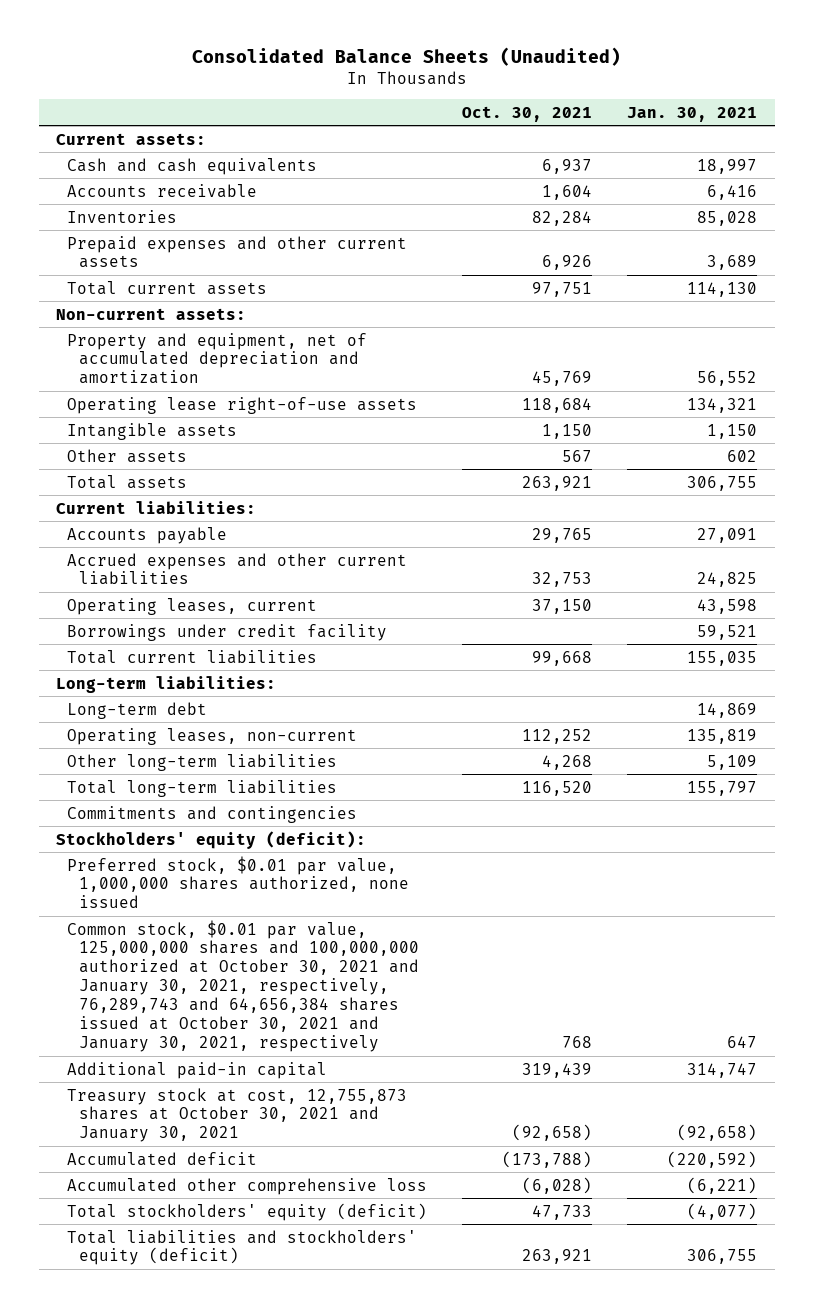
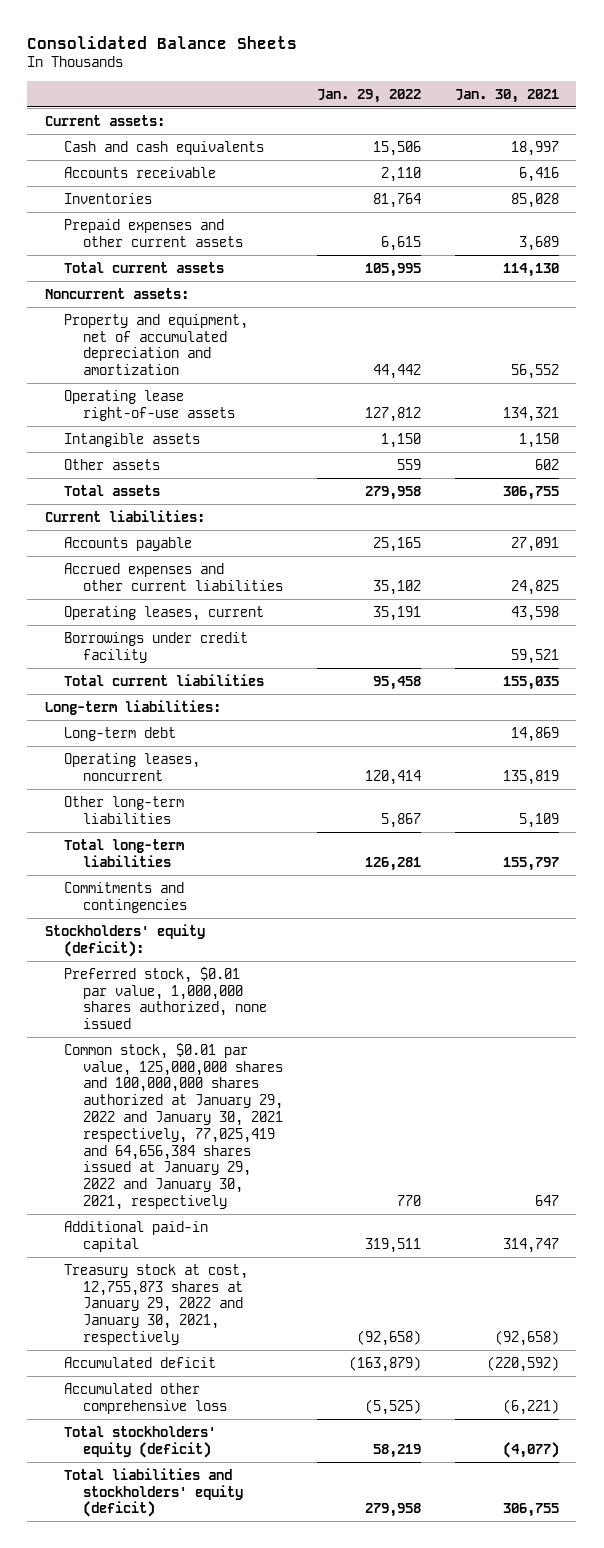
[191,46,621,66] Consolidated Balance Sheets (Unaudited) -> [27,35,298,49] Consolidated Balance Sheets
[462,105,593,122] Oct. 30, 2021 -> none
none -> [316,88,421,103] Jan. 29, 2022
[56,307,247,320] Non-current assets: -> [44,287,189,299] Noncurrent assets:
[67,727,358,745] Operating leases, non-current -> [63,752,200,781] Operating leases, noncurrent
[67,919,419,1053] Common stock, $0.01 par value, 125,000,000 shares and 100,000,000 authorized at October 30, 2021 and January 30, 2021, respectively, 76,289,743 and 64,656,384 shares issued at October 30, 2021 and January 30, 2021, respectively -> [63,1042,283,1210] Common stock, $0.01 par value, 125,000,000 shares and 100,000,000 shares authorized at January 29, 2022 and January 30, 2021 respectively, 77,025,419 and 64,656,384 shares issued at January 29, 2022 and January 30, 2021, respectively
[67,1087,408,1143] Treasury stock at cost, 12,755,873 shares at October 30, 2021 and January 30, 2021 -> [63,1263,248,1345] Treasury stock at cost, 12,755,873 shares at January 29, 2022 and January 30, 2021, respectively

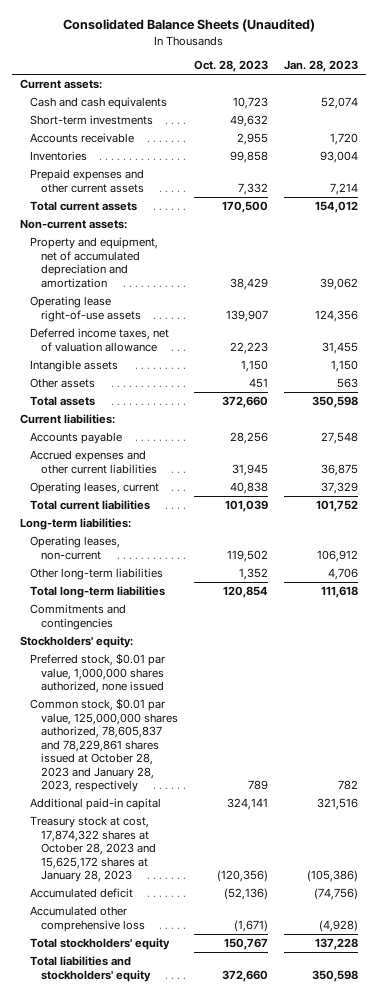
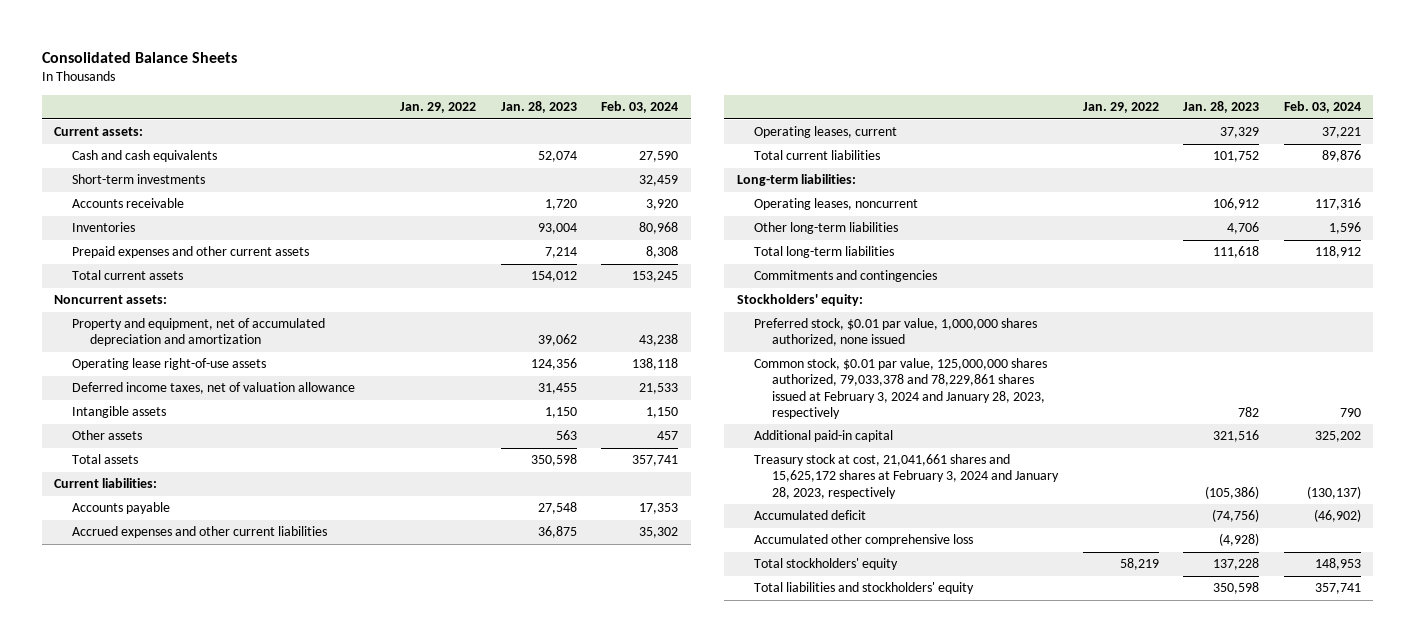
[62,19,315,33] Consolidated Balance Sheets (Unaudited) -> [41,51,237,63] Consolidated Balance Sheets
[194,60,269,73] Oct. 28, 2023 -> none
none -> [400,102,477,114] Jan. 29, 2022
none -> [601,101,679,114] Feb. 03, 2024
[19,219,127,230] Non-current assets: -> [54,295,168,305] Noncurrent assets:
[30,536,121,560] Operating leases, non-current -> [754,198,919,211] Operating leases, noncurrent
[30,698,178,793] Common stock, $0.01 par value, 125,000,000 shares authorized, 78,605,837 and 78,229,861 shares issued at October 28, 2023 and January 28, 2023, respectively -> [754,358,1048,419] Common stock, $0.01 par value, 125,000,000 shares authorized, 79,033,378 and 78,229,861 shares issued at February 3, 2024 and January 28, 2023, respectively
[30,816,156,883] Treasury stock at cost, 17,874,322 shares at October 28, 2023 and 15,625,172 shares at January 28, 2023 -> [754,454,1060,499] Treasury stock at cost, 21,041,661 shares and 15,625,172 shares at February 3, 2024 and January 28, 2023, respectively

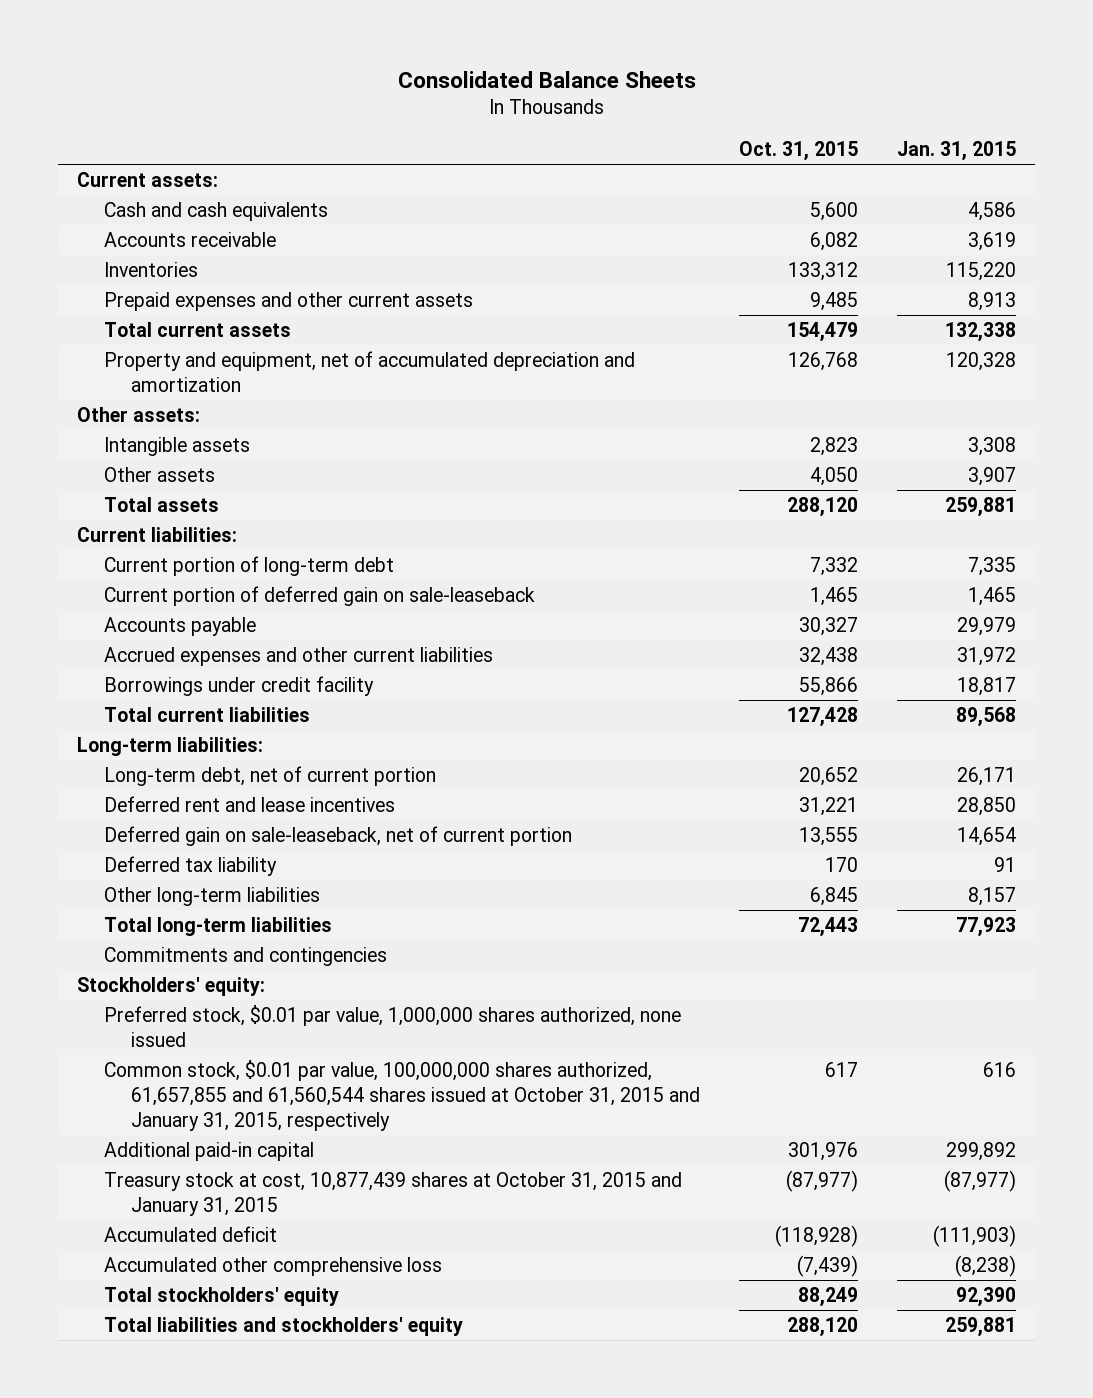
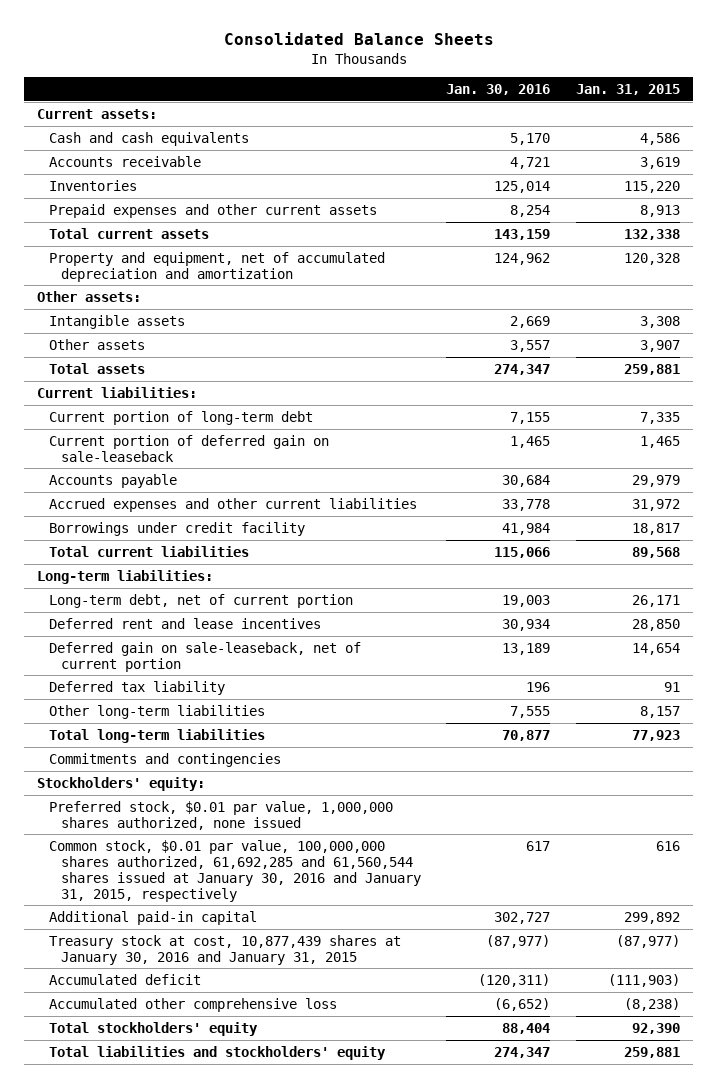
[739,140,859,161] Oct. 31, 2015 -> none
none -> [446,83,551,95] Jan. 30, 2016
[104,1060,701,1131] Common stock, $0.01 par value, 100,000,000 shares authorized, 61,657,855 and 61,560,544 shares issued at October 31, 2015 and January 31, 2015, respectively -> [48,839,421,902] Common stock, $0.01 par value, 100,000,000 shares authorized, 61,692,285 and 61,560,544 shares issued at January 30, 2016 and January 31, 2015, respectively
[104,1172,683,1216] Treasury stock at cost, 10,877,439 shares at October 31, 2015 and January 31, 2015 -> [48,934,401,965] Treasury stock at cost, 10,877,439 shares at January 30, 2016 and January 31, 2015

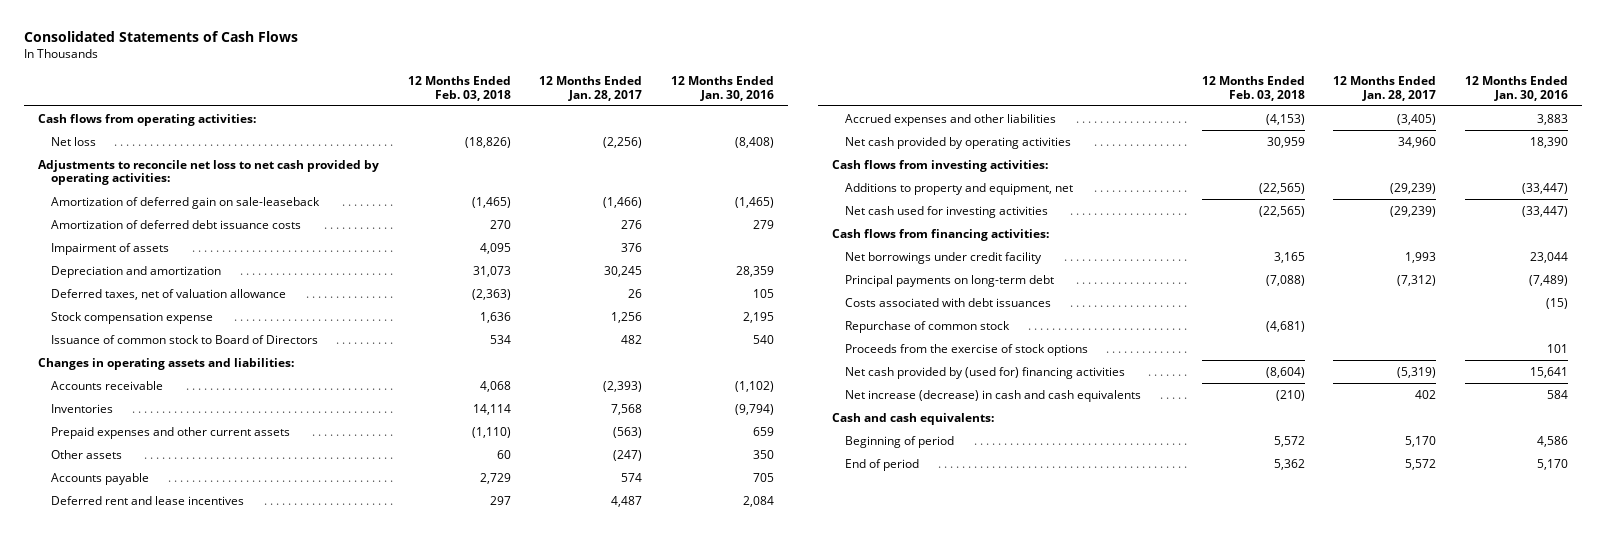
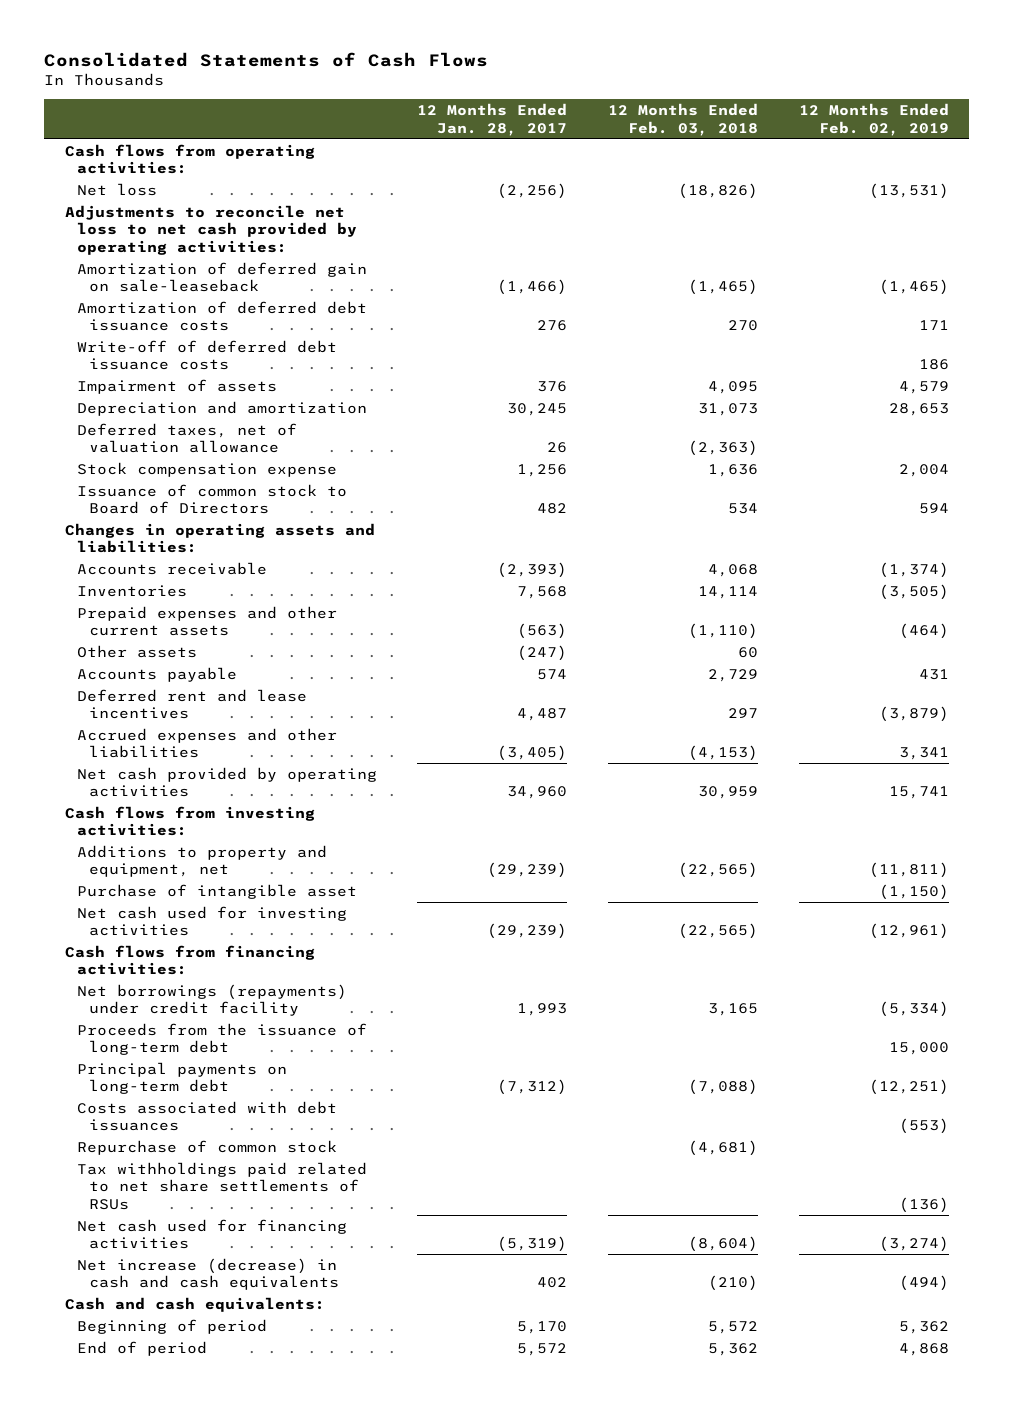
[671,75,775,101] 12 Months Ended Jan. 30, 2016 -> none
none -> [798,103,949,136] 12 Months Ended Feb. 02, 2019
none -> [76,339,337,371] Write-off of deferred debt issuance costs
none -> [76,883,357,899] Purchase of intangible asset
[845,251,1043,264] Net borrowings under credit facility -> [76,983,347,1017] Net borrowings (repayments) under credit facility
none -> [76,1022,367,1056] Proceeds from the issuance of long-term debt
[845,343,1089,356] Proceeds from the exercise of stock options -> none
none -> [76,1161,367,1211] Tax withholdings paid related to net share settlements of RSUs
[845,366,1126,379] Net cash provided by (used for) financing activities -> [76,1218,347,1250] Net cash used for financing activities

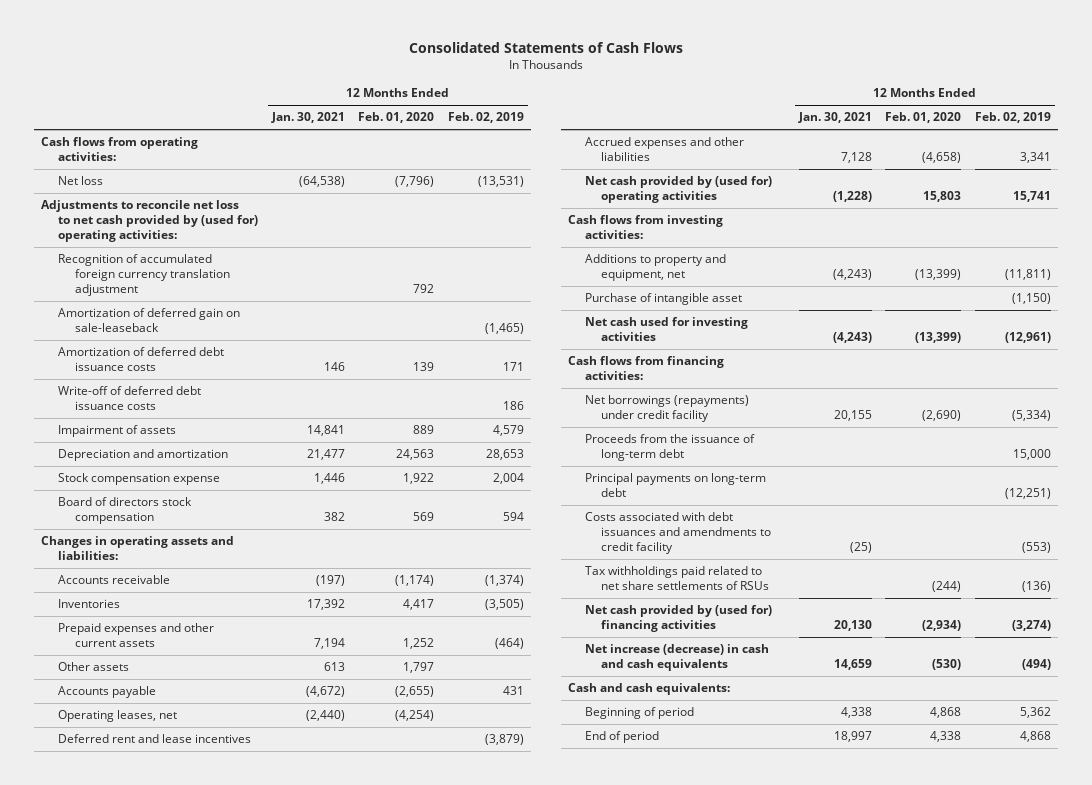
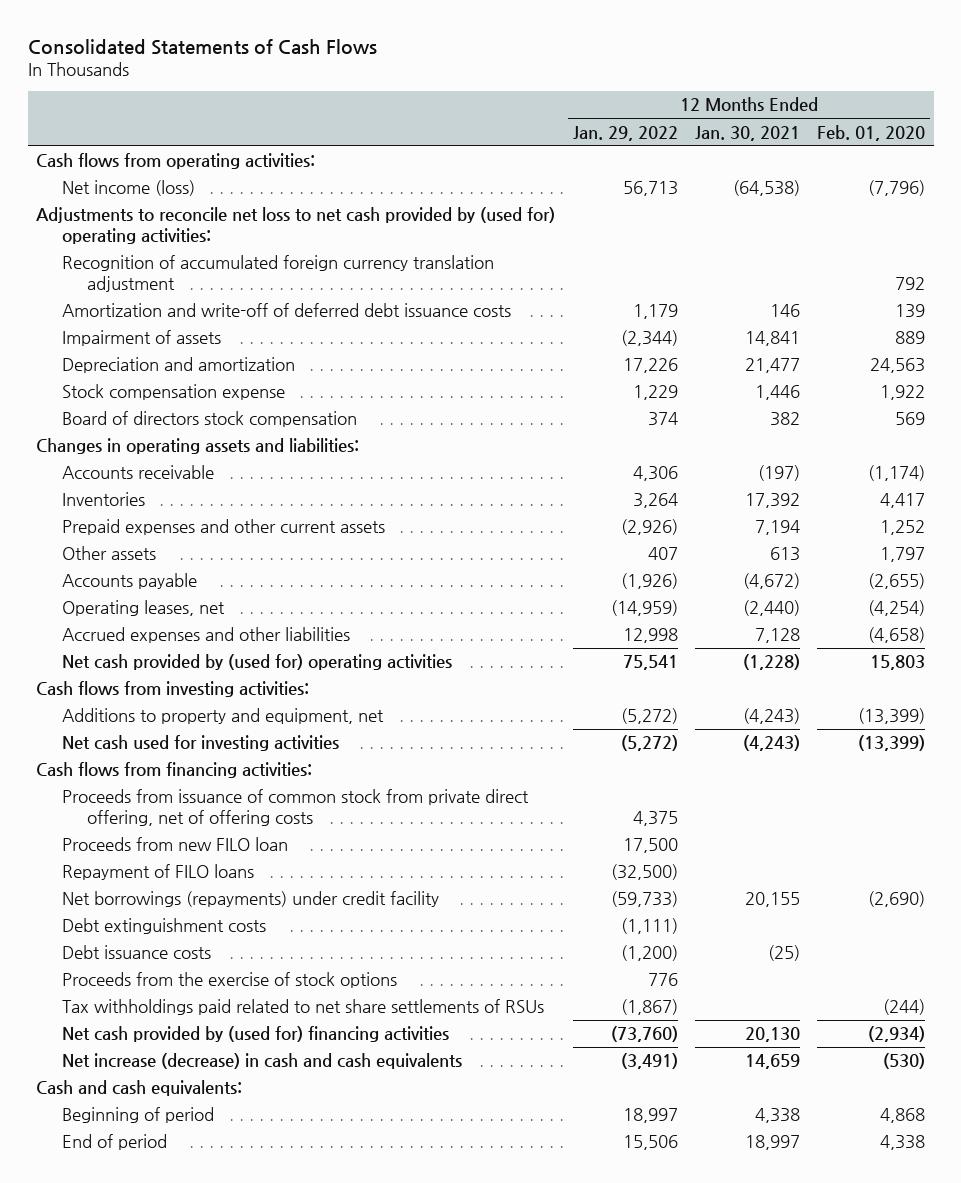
[448,112,525,124] Feb. 02, 2019 -> none
none -> [572,125,678,141] Jan. 29, 2022
[57,176,103,186] Net loss -> [61,180,195,197] Net income (loss)
[57,308,240,333] Amortization of deferred gain on sale-leaseback -> none
[57,386,201,411] Write-off of deferred debt issuance costs -> none
[57,347,224,372] Amortization of deferred debt issuance costs -> [61,303,511,318] Amortization and write-off of deferred debt issuance costs
[57,734,251,744] Deferred rent and lease incentives -> none
[584,293,742,306] Purchase of intangible asset -> none
none -> [61,789,529,827] Proceeds from issuance of common stock from private direct offering, net of offering costs
none -> [61,837,288,852] Proceeds from new FILO loan
none -> [61,864,254,881] Repayment of FILO loans
[584,434,755,462] Proceeds from the issuance of long-term debt -> none
[584,473,766,498] Principal payments on long-term debt -> none
none -> [61,918,266,935] Debt extinguishment costs
[584,512,772,555] Costs associated with debt issuances and amendments to credit facility -> [61,945,211,960] Debt issuance costs
none -> [61,972,397,989] Proceeds from the exercise of stock options

